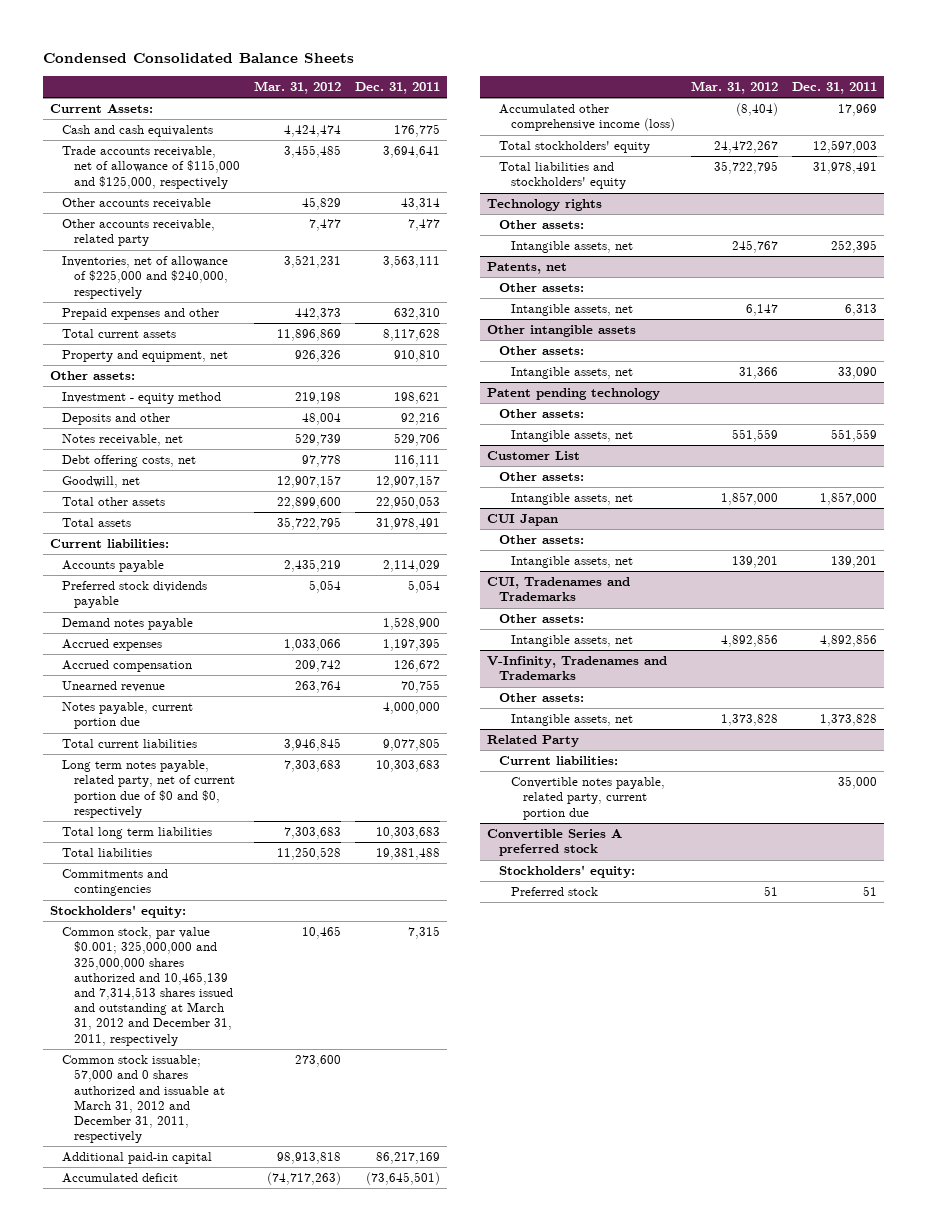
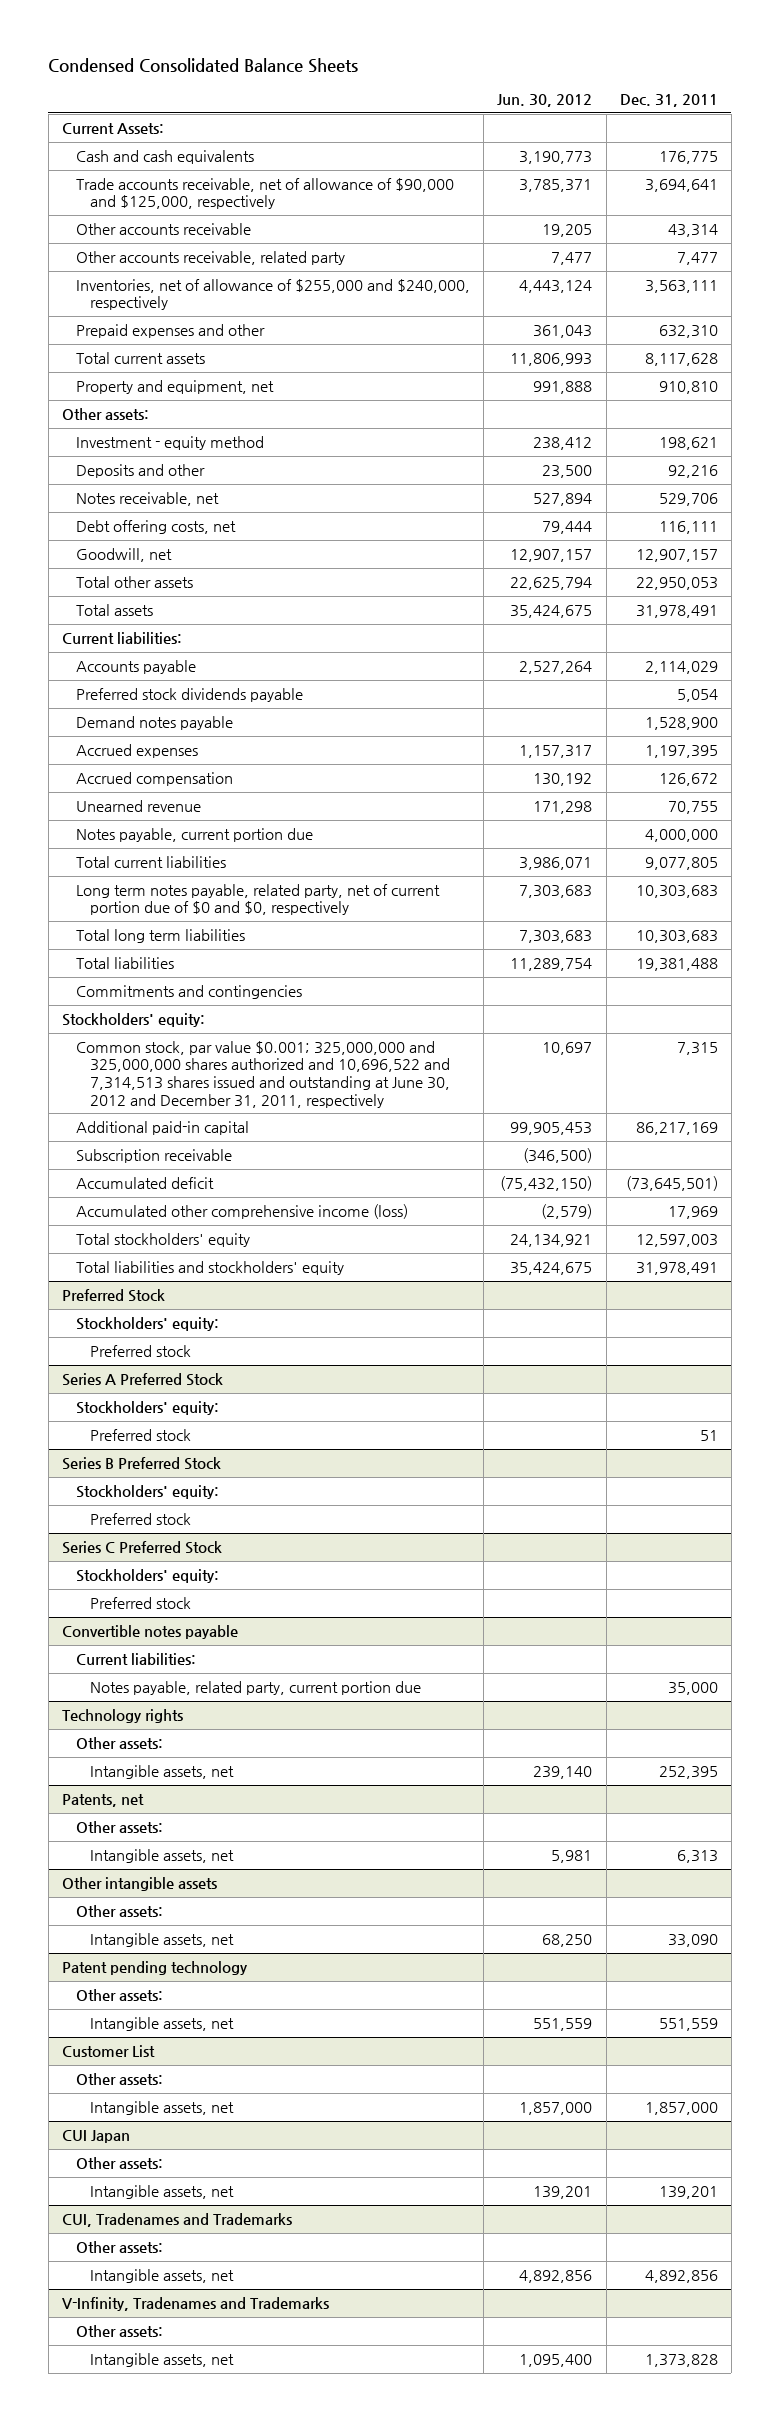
[254,81,342,95] Mar. 31, 2012 -> none
none -> [497,93,593,107] Jun. 30, 2012
[61,146,240,189] Trade accounts receivable, net of allowance of $115,000 and $125,000, respectively -> [76,177,455,210] Trade accounts receivable, net of allowance of $90,000 and $125,000, respectively
[61,256,228,299] Inventories, net of allowance of $225,000 and $240,000, respectively -> [76,278,471,311] Inventories, net of allowance of $255,000 and $240,000, respectively
[61,1055,225,1144] Common stock issuable; 57,000 and 0 shares authorized and issuable at March 31, 2012 and December 31, 2011, respectively -> none
[61,927,233,1046] Common stock, par value $0.001; 325,000,000 and 325,000,000 shares authorized and 10,465,139 and 7,314,513 shares issued and outstanding at March 31, 2012 and December 31, 2011, respectively -> [76,1040,451,1108] Common stock, par value $0.001; 325,000,000 and 325,000,000 shares authorized and 10,696,522 and 7,314,513 shares issued and outstanding at June 30, 2012 and December 31, 2011, respectively
none -> [76,1148,233,1163] Subscription receivable
none -> [62,1288,166,1302] Preferred Stock
none -> [76,1316,220,1331] Stockholders' equity:
none -> [90,1344,192,1357] Preferred stock
none -> [62,1372,224,1386] Series A Preferred Stock
none -> [76,1400,220,1415] Stockholders' equity:
none -> [90,1428,192,1441] Preferred stock
none -> [62,1456,222,1470] Series B Preferred Stock
none -> [76,1484,220,1499] Stockholders' equity:
none -> [90,1512,192,1525] Preferred stock
none -> [62,1540,223,1554] Series C Preferred Stock
none -> [76,1568,220,1583] Stockholders' equity:
none -> [90,1596,192,1609] Preferred stock
none -> [62,1624,239,1639] Convertible notes payable
none -> [76,1652,197,1665] Current liabilities:
none -> [90,1680,422,1695] Notes payable, related party, current portion due
[486,735,579,748] Related Party -> none
[499,756,619,766] Current liabilities: -> none
[511,777,666,820] Convertible notes payable, related party, current portion due -> none
[486,829,622,857] Convertible Series A preferred stock -> none
[499,865,636,879] Stockholders' equity: -> none
[511,887,599,897] Preferred stock -> none

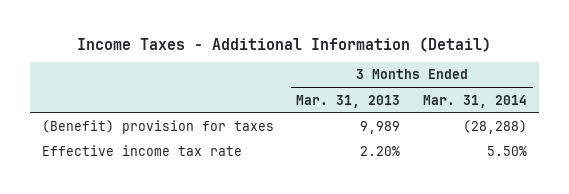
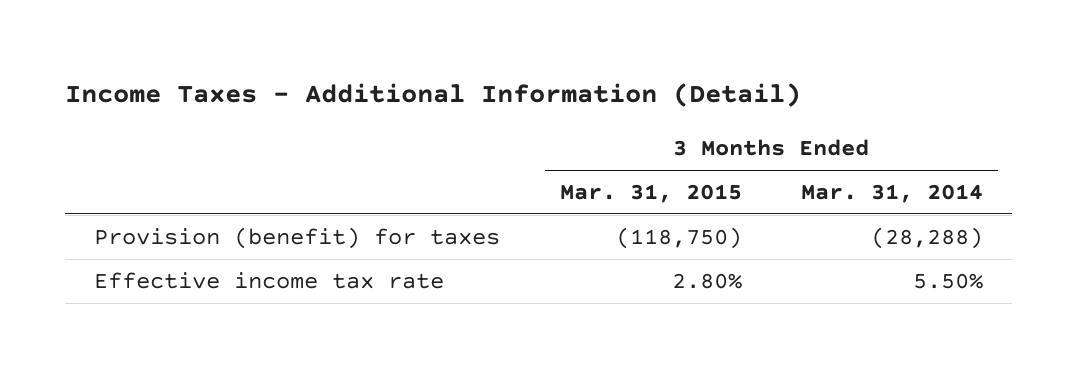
[296,94,401,108] Mar. 31, 2013 -> none
none -> [559,184,742,204] Mar. 31, 2015
[41,120,274,135] (Benefit) provision for taxes -> [94,226,501,249] Provision (benefit) for taxes

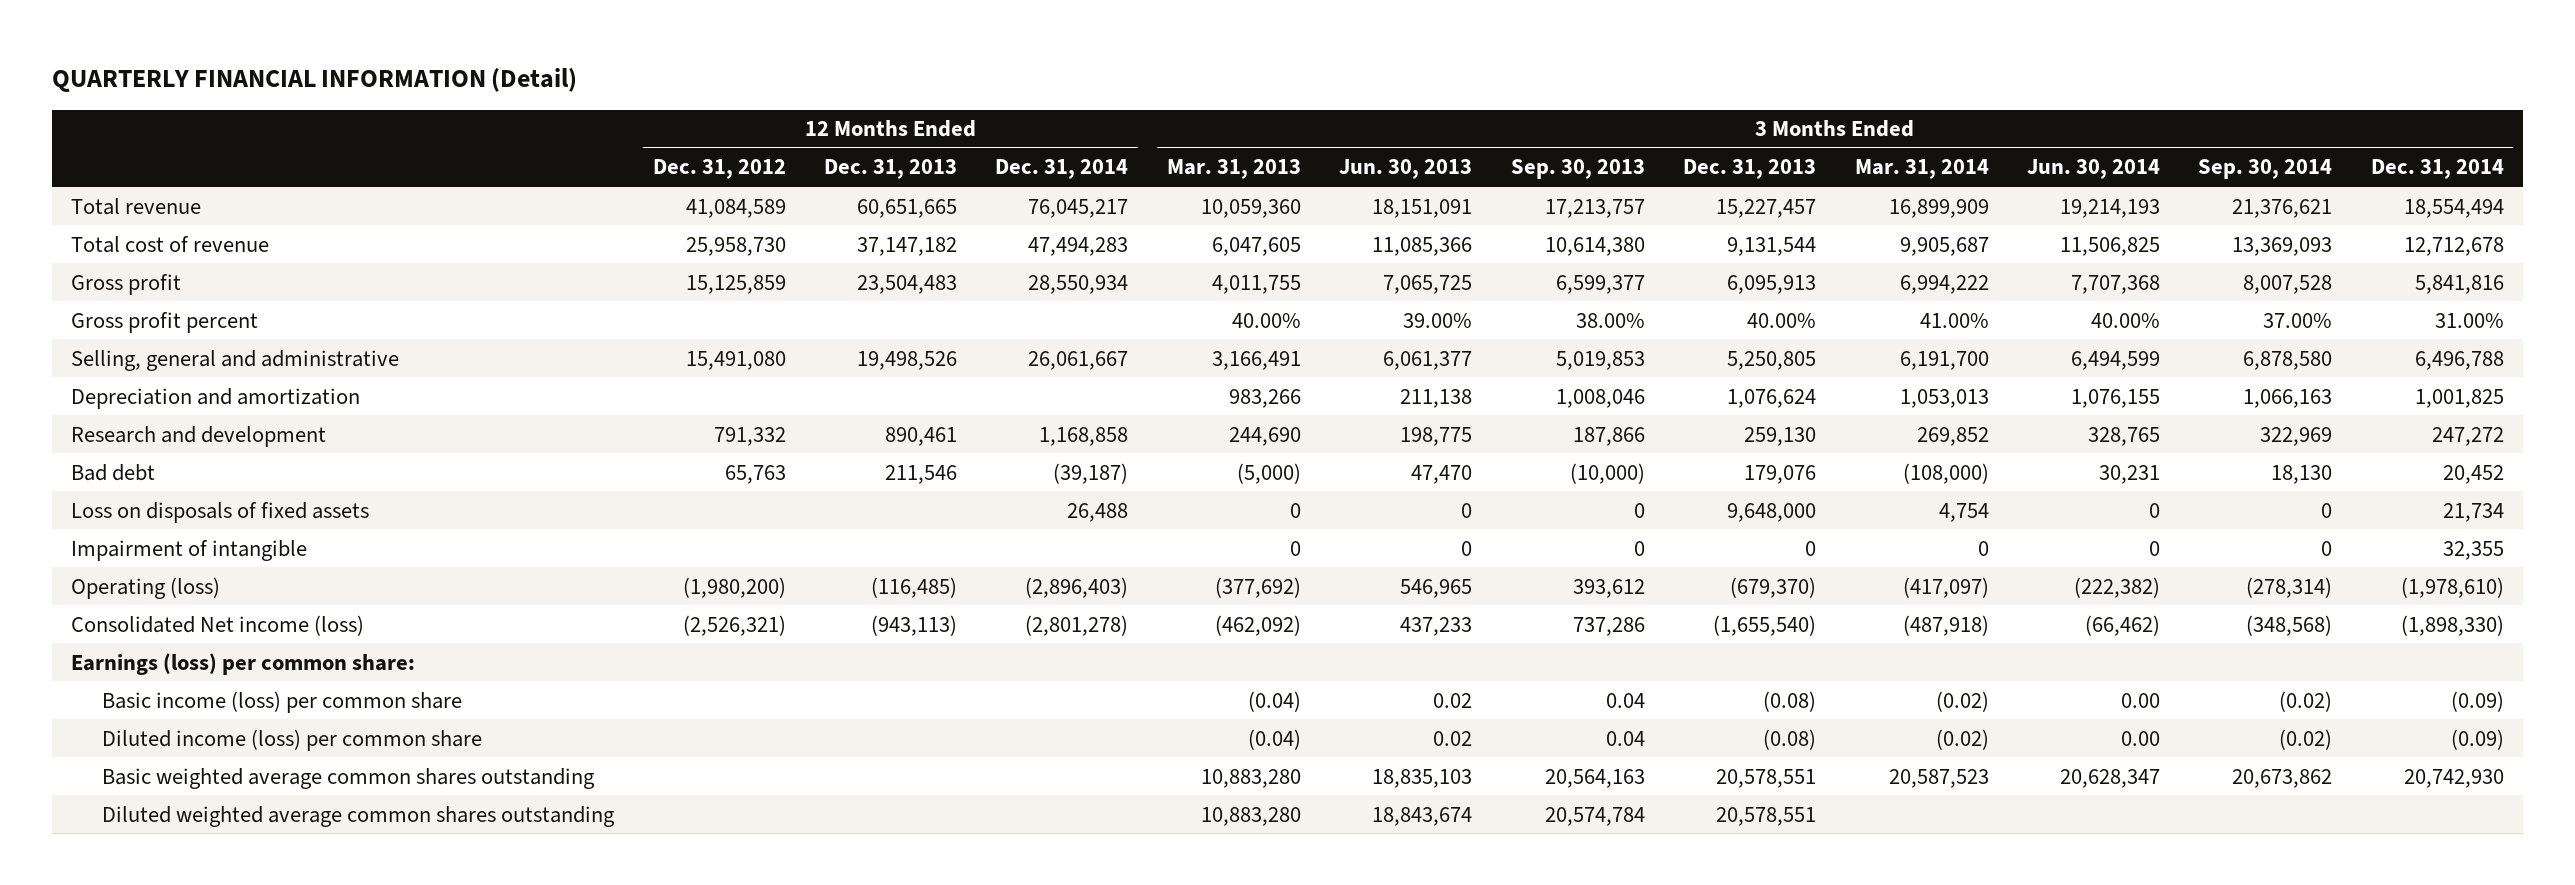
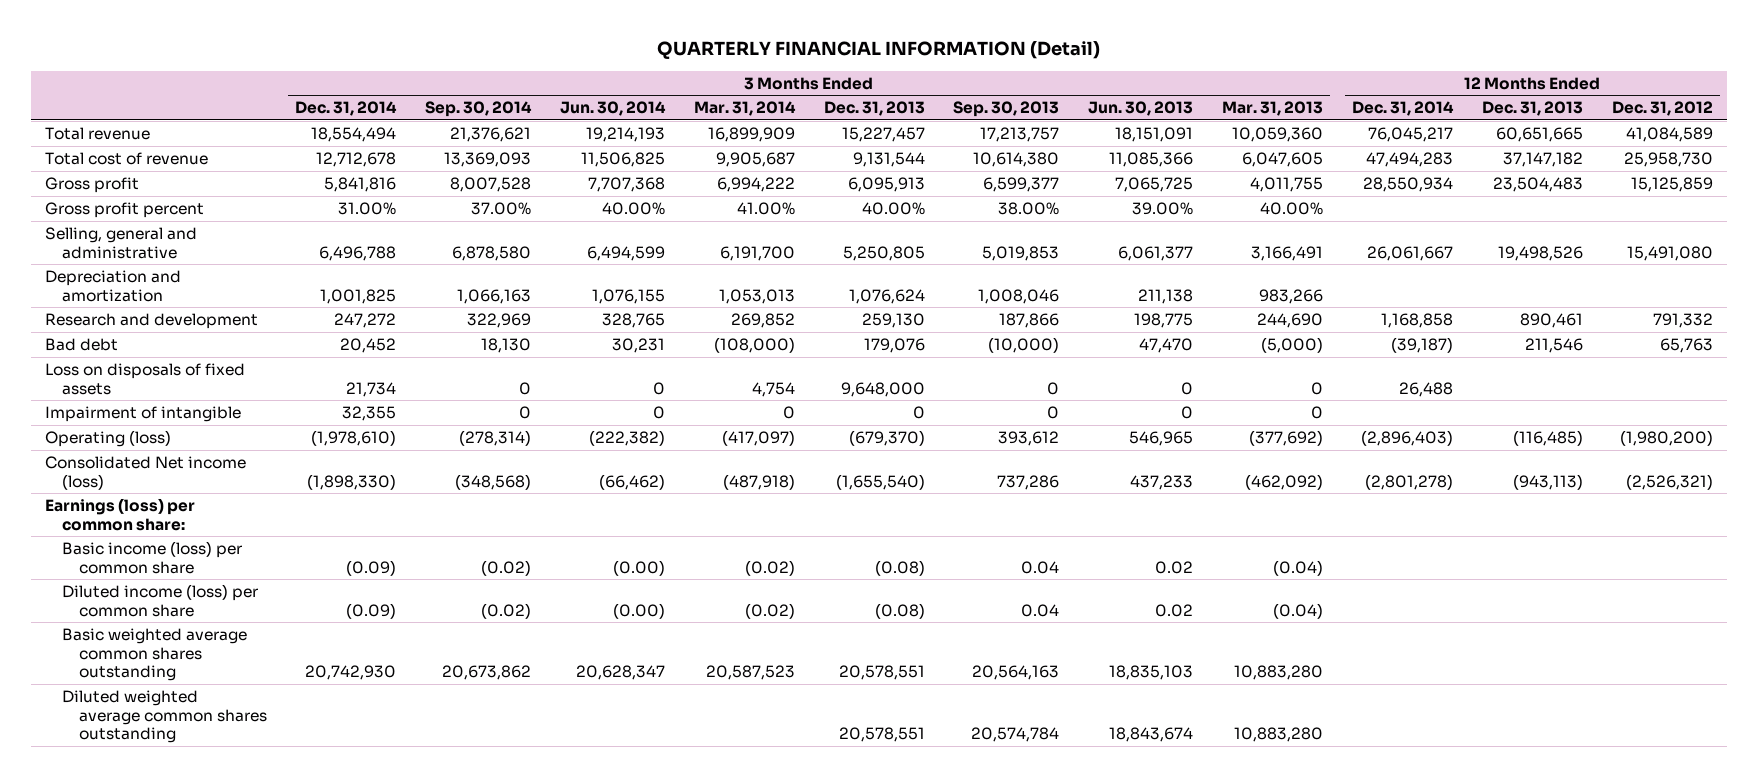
[2121,692,2161,708] 0.00 -> [613,559,666,576] (0.00)
[2121,730,2161,746] 0.00 -> [613,602,666,619] (0.00)

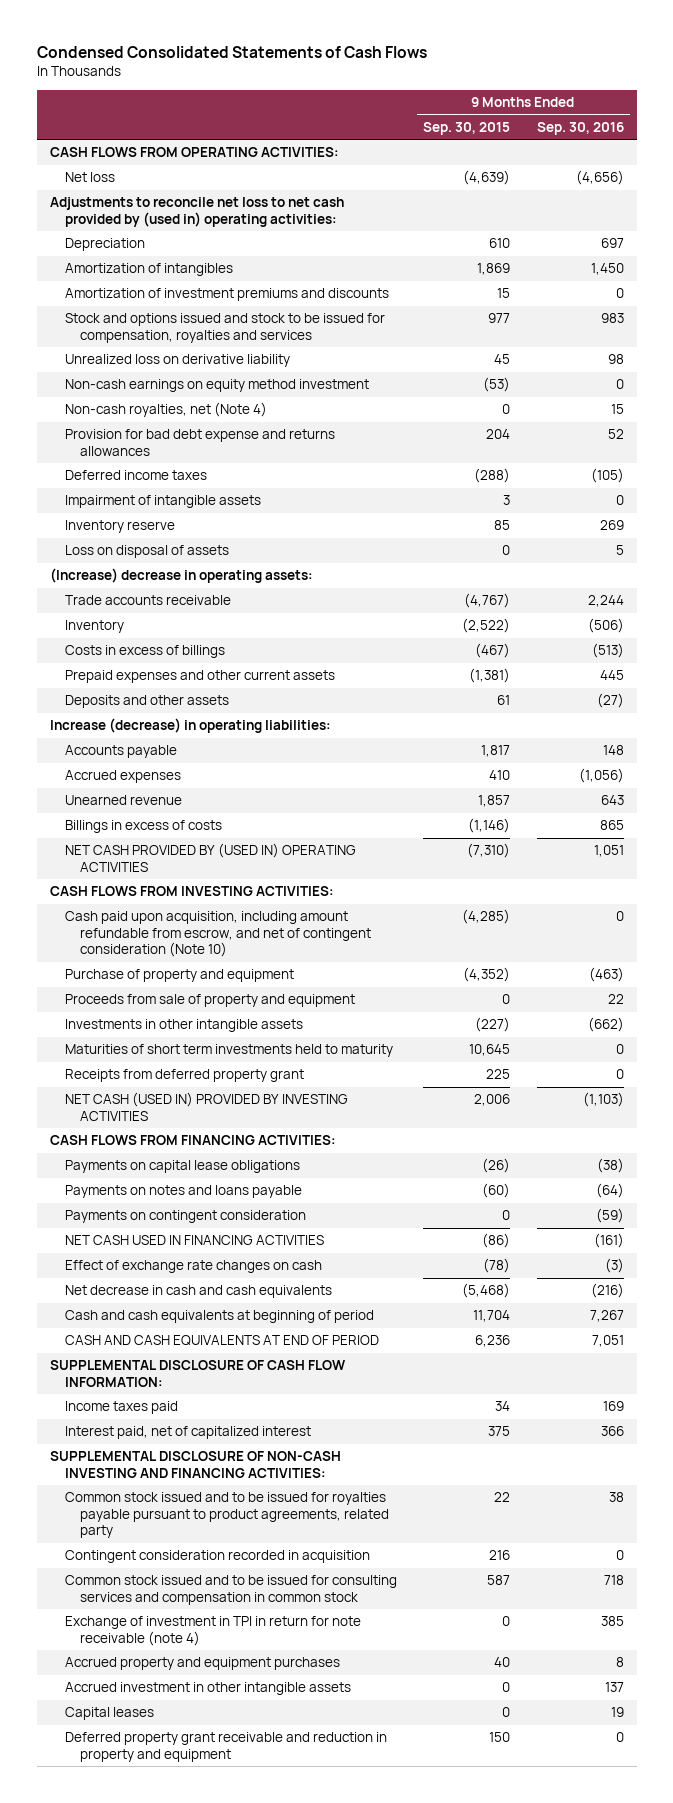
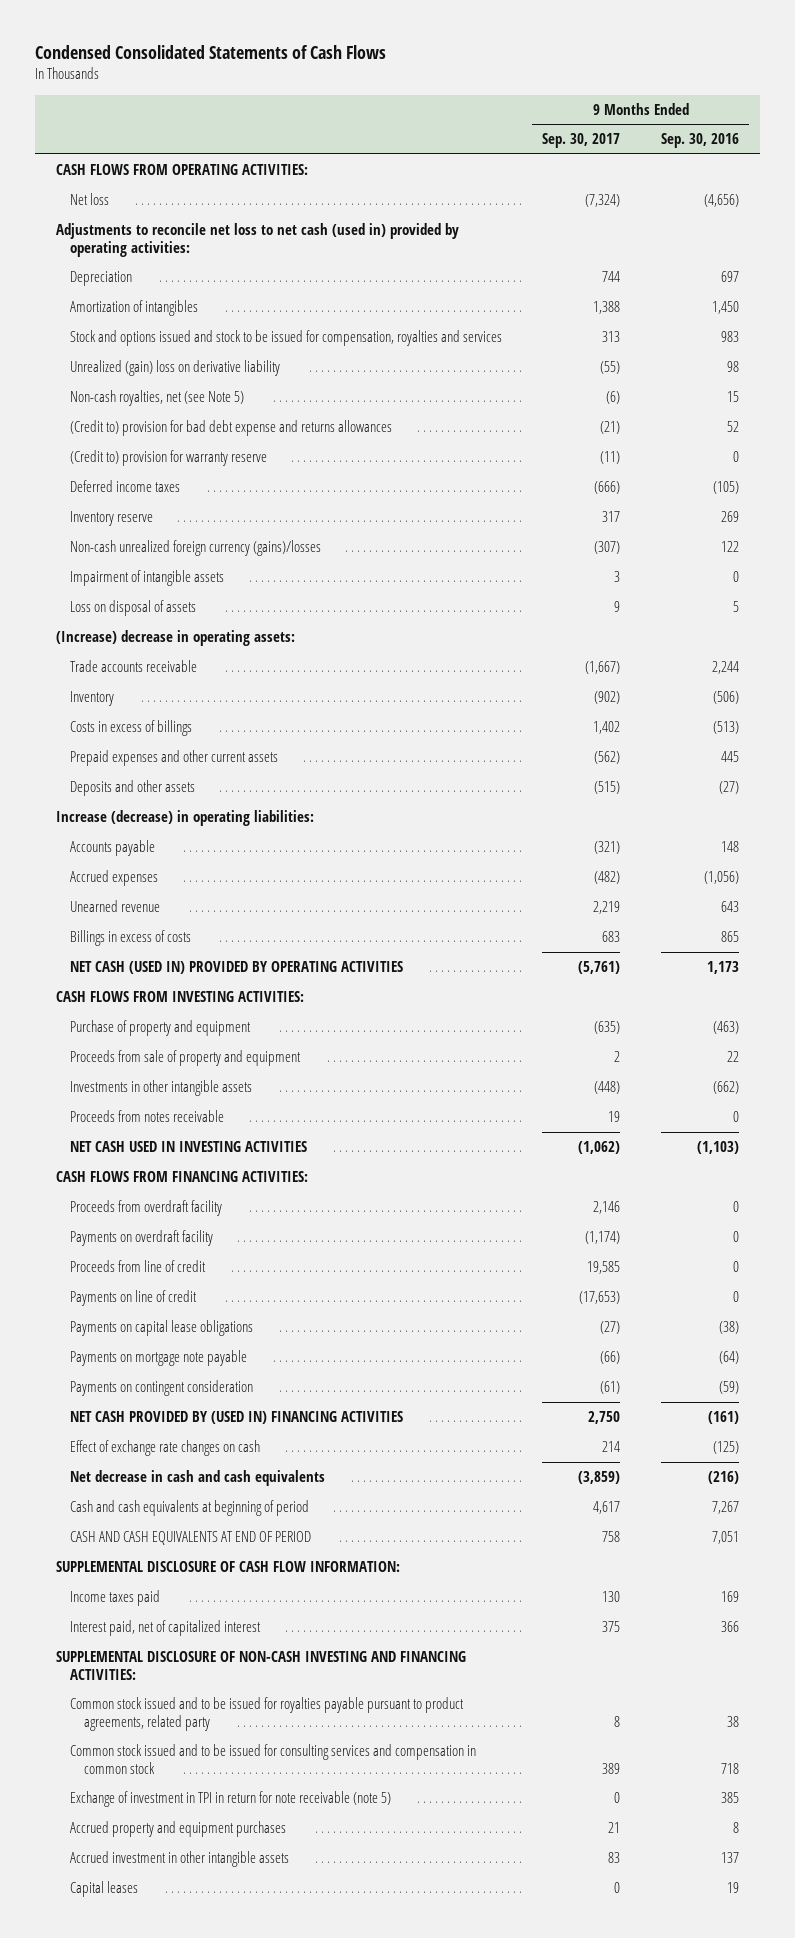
[423,121,511,135] Sep. 30, 2015 -> none
none -> [542,133,621,149] Sep. 30, 2017
[49,197,344,227] Adjustments to reconcile net loss to net cash provided by (used in) operating activities: -> [55,223,459,257] Adjustments to reconcile net loss to net cash (used in) provided by operating activities:
[64,288,389,302] Amortization of investment premiums and discounts -> none
[64,379,369,393] Non-cash earnings on equity method investment -> none
[64,354,290,368] Unrealized loss on derivative liability -> [69,360,280,377] Unrealized (gain) loss on derivative liability
[64,402,267,418] Non-cash royalties, net (Note 4) -> [69,390,244,407] Non-cash royalties, net (see Note 5)
[64,429,335,456] Provision for bad debt expense and returns allowances -> [69,420,392,437] (Credit to) provision for bad debt expense and returns allowances
none -> [69,450,267,467] (Credit to) provision for warranty reserve
none -> [69,540,321,557] Non-cash unrealized foreign currency (gains)/losses
[64,495,261,509] Impairment of intangible assets -> [69,570,224,587] Impairment of intangible assets
[64,843,356,872] NET CASH PROVIDED BY (USED IN) OPERATING ACTIVITIES -> [69,961,403,975] NET CASH (USED IN) PROVIDED BY OPERATING ACTIVITIES
[593,845,624,858] 1,051 -> [707,961,740,975] 1,173
[64,911,371,958] Cash paid upon acquisition, including amount refundable from escrow, and net of contingent consideration (Note 10) -> none
[64,1044,393,1058] Maturities of short term investments held to maturity -> none
[64,1069,304,1083] Receipts from deferred property grant -> none
none -> [69,1110,224,1123] Proceeds from notes receivable
[64,1092,348,1121] NET CASH (USED IN) PROVIDED BY INVESTING ACTIVITIES -> [69,1141,307,1153] NET CASH USED IN INVESTING ACTIVITIES
none -> [69,1200,222,1217] Proceeds from overdraft facility
none -> [69,1230,213,1247] Payments on overdraft facility
none -> [69,1260,206,1273] Proceeds from line of credit
none -> [69,1290,197,1307] Payments on line of credit
[64,1185,302,1199] Payments on notes and loans payable -> [69,1350,247,1367] Payments on mortgage note payable
[64,1235,324,1246] NET CASH USED IN FINANCING ACTIVITIES -> [69,1411,403,1425] NET CASH PROVIDED BY (USED IN) FINANCING ACTIVITIES
[604,1258,624,1274] (3) -> [713,1441,740,1455] (125)
[64,1550,370,1564] Contingent consideration recorded in acquisition -> none
[64,1616,361,1646] Exchange of investment in TPI in return for note receivable (note 4) -> [69,1791,391,1808] Exchange of investment in TPI in return for note receivable (note 5)
[64,1732,387,1762] Deferred property grant receivable and reduction in property and equipment -> none

